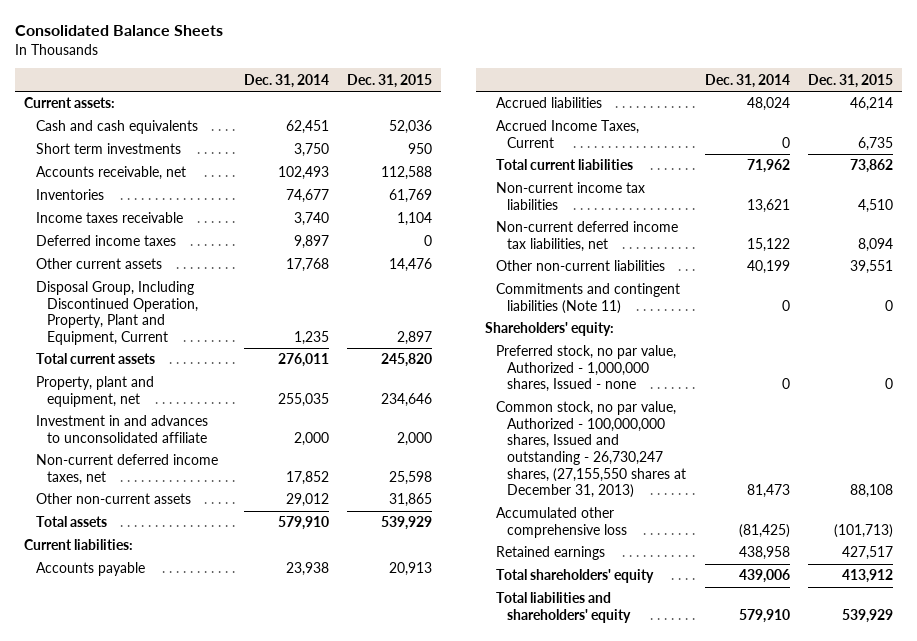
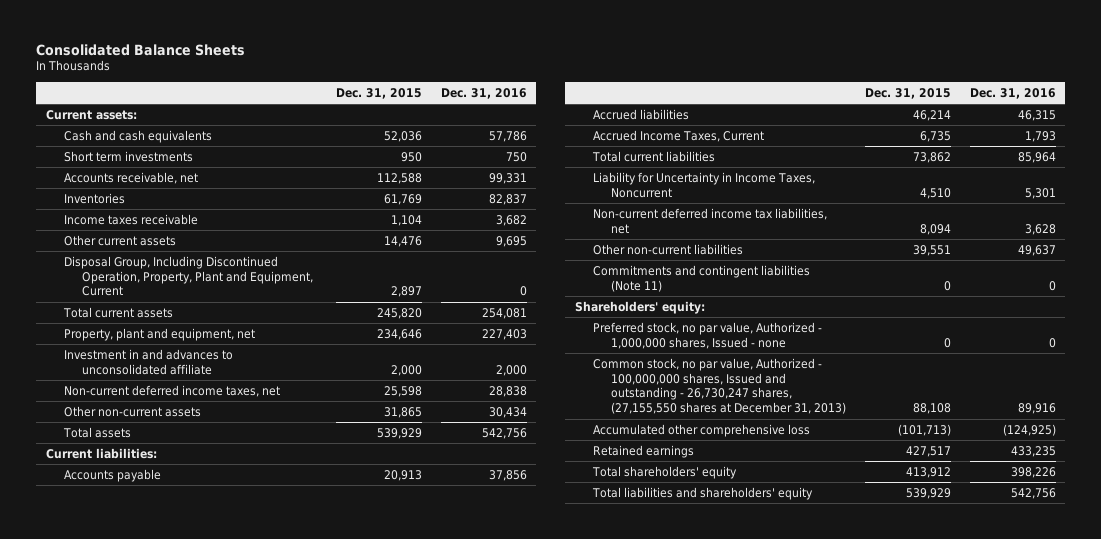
[244,73,330,88] Dec. 31, 2014 -> none
none -> [440,88,527,100] Dec. 31, 2016
[35,235,176,247] Deferred income taxes -> none
[495,182,645,210] Non-current income tax liabilities -> [592,171,815,198] Liability for Uncertainty in Income Taxes, Noncurrent

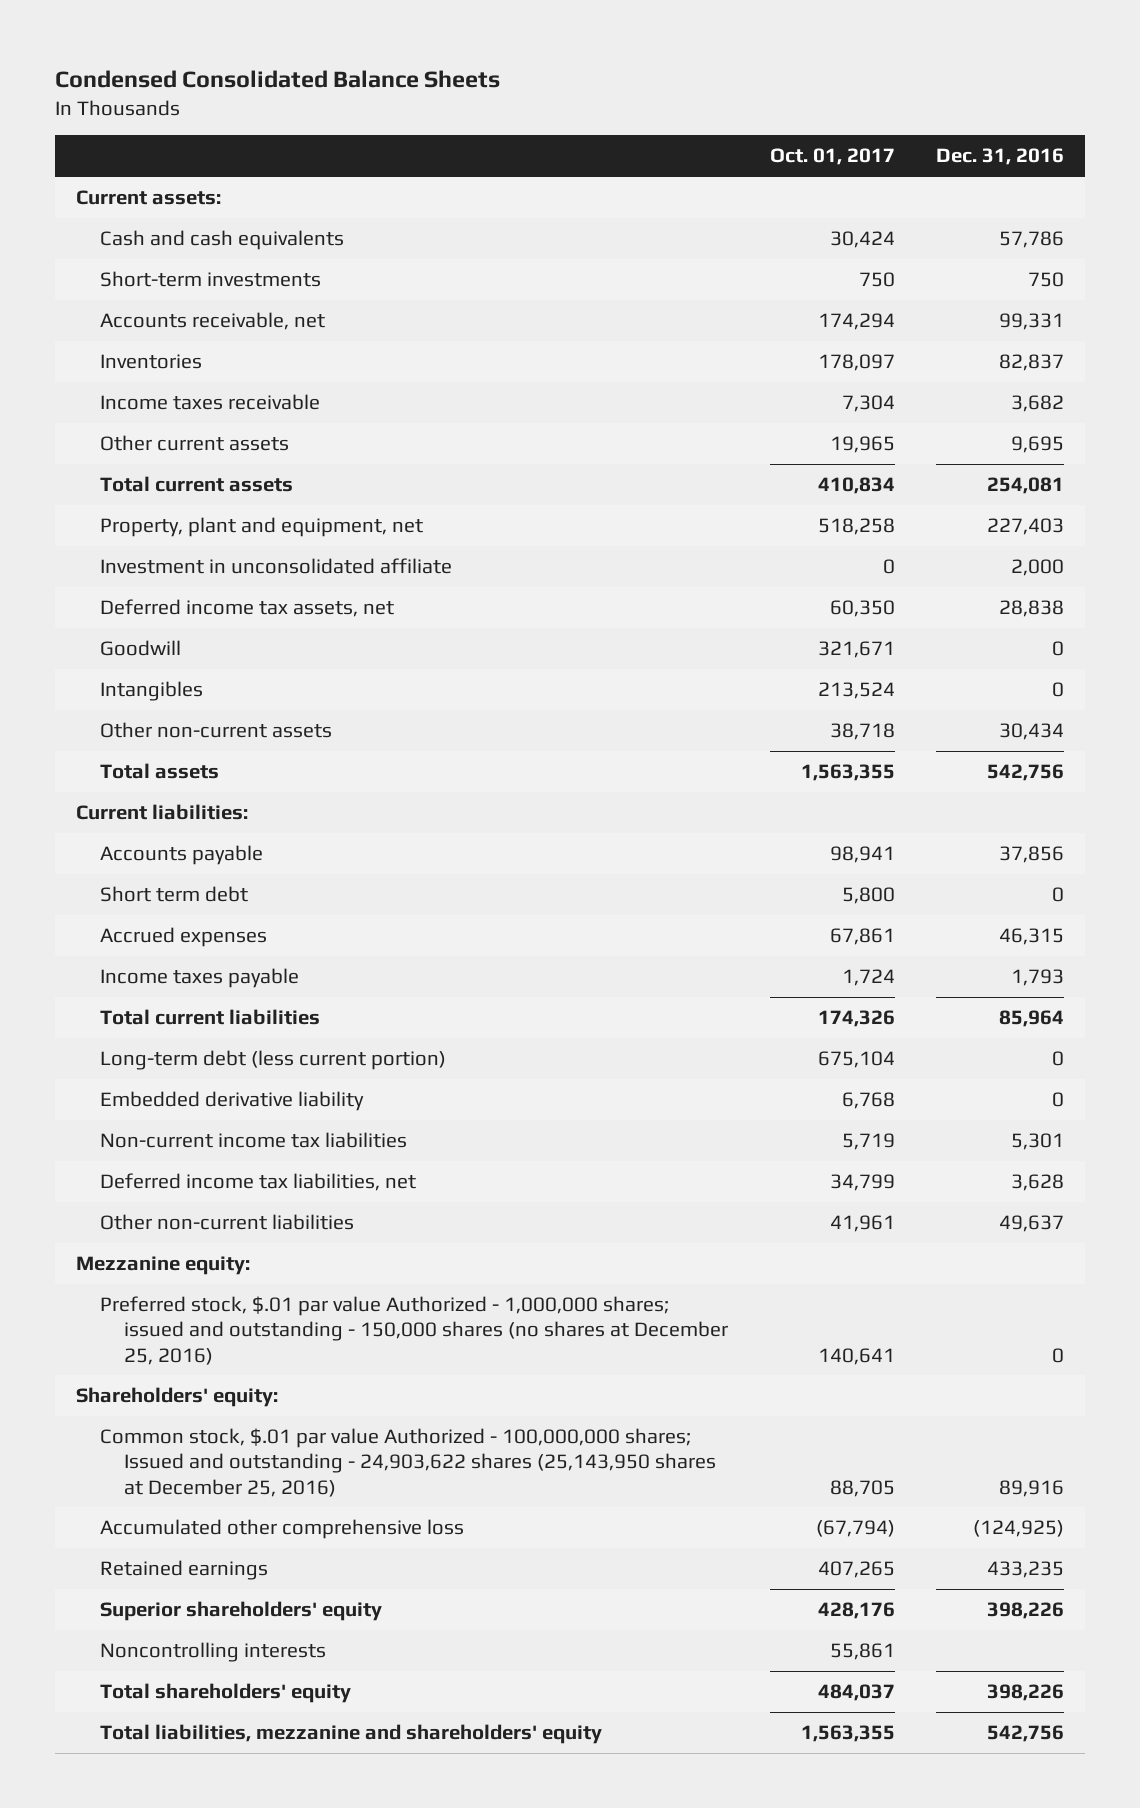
[36,43,246,56] Consolidated Balance Sheets -> [55,70,501,89] Condensed Consolidated Balance Sheets
[335,88,422,100] Dec. 31, 2015 -> none
none -> [769,148,895,166] Oct. 01, 2017
[63,150,193,162] Short term investments -> [99,270,321,287] Short-term investments
[63,255,313,297] Disposal Group, Including Discontinued Operation, Property, Plant and Equipment, Current -> none
[63,348,233,375] Investment in and advances to unconsolidated affiliate -> [99,557,452,574] Investment in unconsolidated affiliate
[63,384,280,397] Non-current deferred income taxes, net -> [99,598,394,617] Deferred income tax assets, net
none -> [99,639,181,656] Goodwill
none -> [99,680,203,701] Intangibles
none -> [99,885,248,902] Short term debt
[592,108,689,120] Accrued liabilities -> [99,926,267,947] Accrued expenses
[592,129,764,142] Accrued Income Taxes, Current -> [99,967,299,988] Income taxes payable
none -> [99,1049,446,1070] Long-term debt (less current portion)
none -> [99,1090,364,1111] Embedded derivative liability
[592,171,815,198] Liability for Uncertainty in Income Taxes, Noncurrent -> [99,1131,407,1148] Non-current income tax liabilities
[592,207,827,234] Non-current deferred income tax liabilities, net -> [99,1172,416,1191] Deferred income tax liabilities, net
[592,264,810,292] Commitments and contingent liabilities (Note 11) -> none
none -> [76,1255,251,1275] Mezzanine equity:
none -> [99,1295,728,1365] Preferred stock, $.01 par value Authorized - 1,000,000 shares; issued and outstanding - 150,000 shares (no shares at December 25, 2016)
[592,321,822,349] Preferred stock, no par value, Authorized - 1,000,000 shares, Issued - none -> none
[592,357,847,415] Common stock, no par value, Authorized - 100,000,000 shares, Issued and outstanding - 26,730,247 shares, (27,155,550 shares at December 31, 2013) -> [99,1427,716,1497] Common stock, $.01 par value Authorized - 100,000,000 shares; Issued and outstanding - 24,903,622 shares (25,143,950 shares at December 25, 2016)
none -> [99,1600,382,1621] Superior shareholders' equity
none -> [99,1641,326,1662] Noncontrolling interests
[591,486,813,500] Total liabilities and shareholders' equity -> [99,1723,602,1744] Total liabilities, mezzanine and shareholders' equity

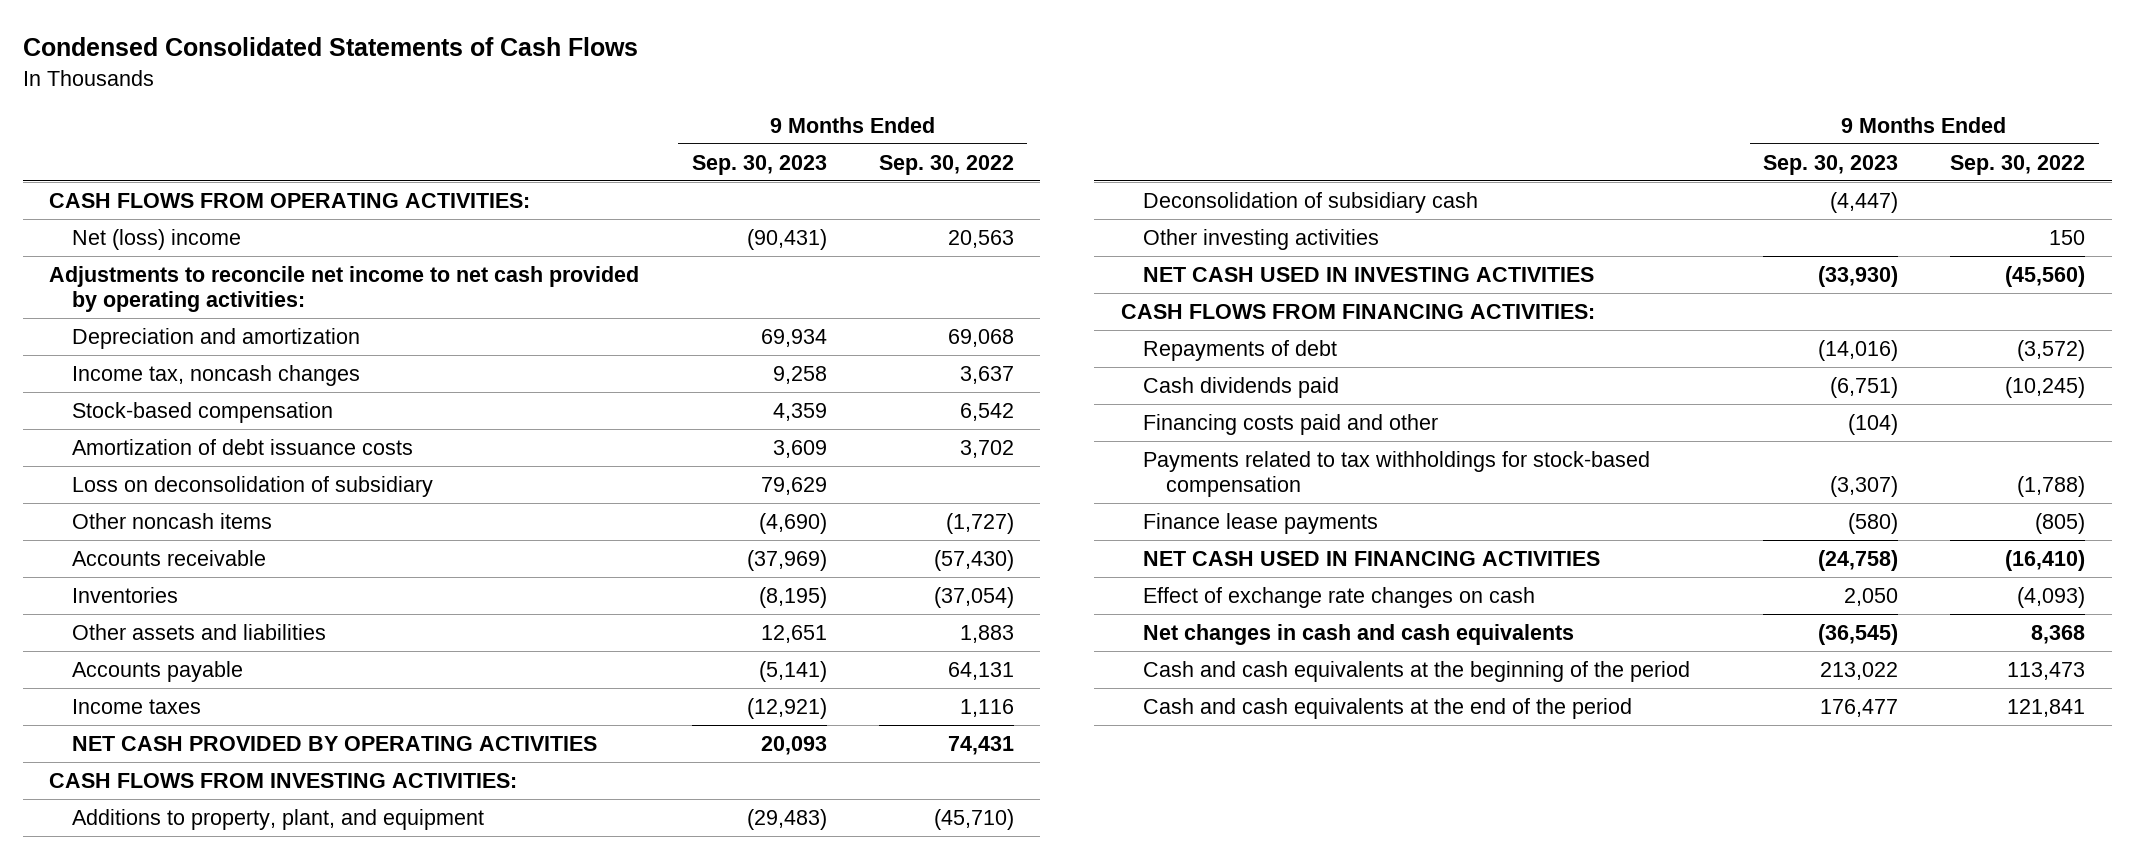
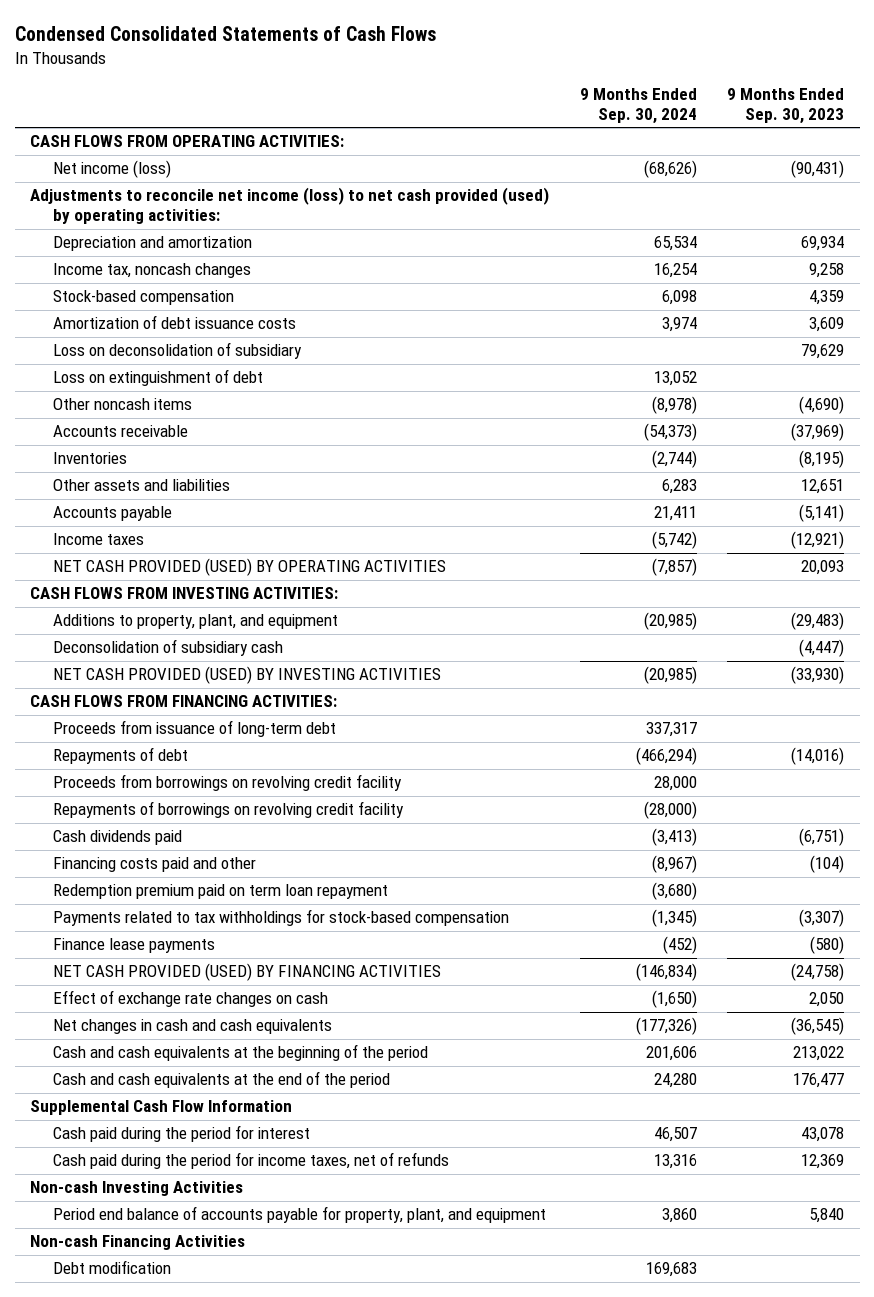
[879,154,1015,175] Sep. 30, 2022 -> none
none -> [579,87,697,124] 9 Months Ended Sep. 30, 2024
[72,228,242,250] Net (loss) income -> [52,160,171,179] Net income (loss)
[49,265,640,312] Adjustments to reconcile net income to net cash provided by operating activities: -> [29,187,549,225] Adjustments to reconcile net income (loss) to net cash provided (used) by operating activities:
none -> [52,369,263,387] Loss on extinguishment of debt
[72,735,598,751] NET CASH PROVIDED BY OPERATING ACTIVITIES -> [52,558,446,577] NET CASH PROVIDED (USED) BY OPERATING ACTIVITIES
[1143,228,1380,250] Other investing activities -> none
[1143,266,1595,282] NET CASH USED IN INVESTING ACTIVITIES -> [52,666,441,685] NET CASH PROVIDED (USED) BY INVESTING ACTIVITIES
none -> [52,720,336,738] Proceeds from issuance of long-term debt
none -> [52,774,402,792] Proceeds from borrowings on revolving credit facility
none -> [52,801,404,819] Repayments of borrowings on revolving credit facility
none -> [52,884,388,900] Redemption premium paid on term loan repayment
[1143,550,1601,566] NET CASH USED IN FINANCING ACTIVITIES -> [52,963,441,982] NET CASH PROVIDED (USED) BY FINANCING ACTIVITIES
none -> [29,1100,292,1116] Supplemental Cash Flow Information
none -> [52,1125,310,1143] Cash paid during the period for interest
none -> [52,1152,449,1170] Cash paid during the period for income taxes, net of refunds
none -> [29,1181,243,1197] Non-cash Investing Activities
none -> [52,1206,546,1224] Period end balance of accounts payable for property, plant, and equipment
none -> [29,1235,245,1251] Non-cash Financing Activities
none -> [52,1260,171,1275] Debt modification

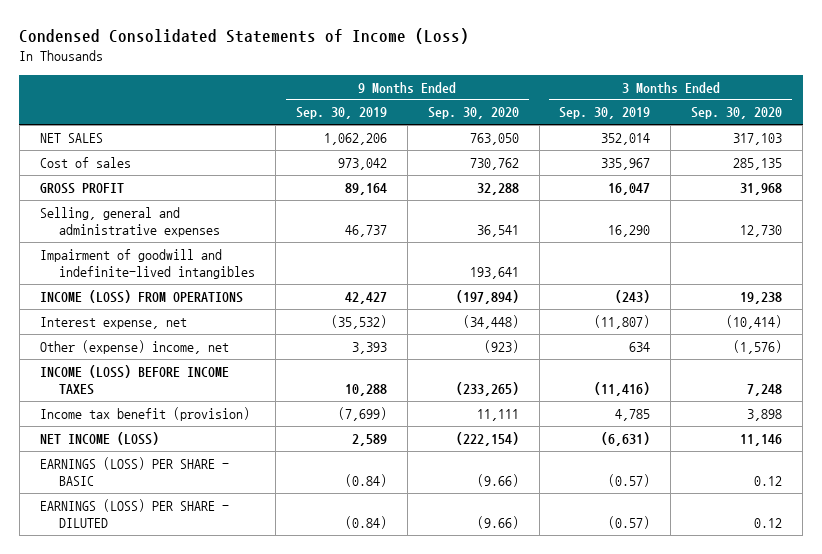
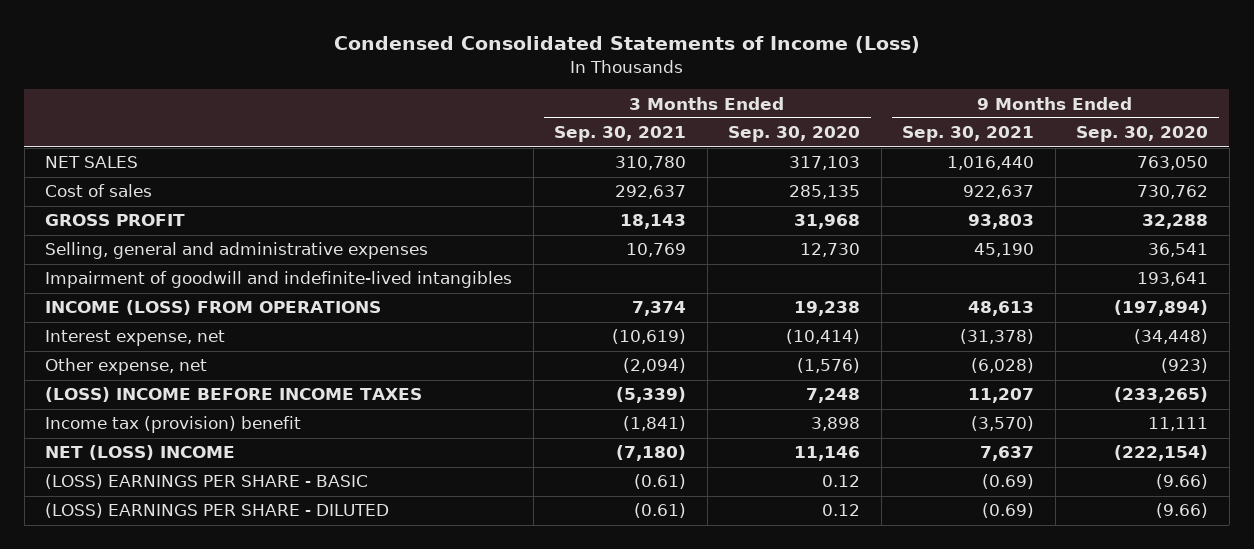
[295,107,387,120] Sep. 30, 2019 -> none
[559,107,651,120] Sep. 30, 2019 -> none
none -> [554,126,687,143] Sep. 30, 2021
none -> [902,126,1035,143] Sep. 30, 2021
[39,339,229,354] Other (expense) income, net -> [45,358,208,376] Other expense, net
[39,364,229,396] INCOME (LOSS) BEFORE INCOME TAXES -> [45,387,423,403] (LOSS) INCOME BEFORE INCOME TAXES
[39,406,250,421] Income tax benefit (provision) -> [45,416,302,434] Income tax (provision) benefit
[39,431,159,445] NET INCOME (LOSS) -> [45,445,236,461] NET (LOSS) INCOME
[39,456,229,487] EARNINGS (LOSS) PER SHARE - BASIC -> [45,474,369,490] (LOSS) EARNINGS PER SHARE - BASIC
[39,498,229,529] EARNINGS (LOSS) PER SHARE - DILUTED -> [45,503,390,519] (LOSS) EARNINGS PER SHARE - DILUTED

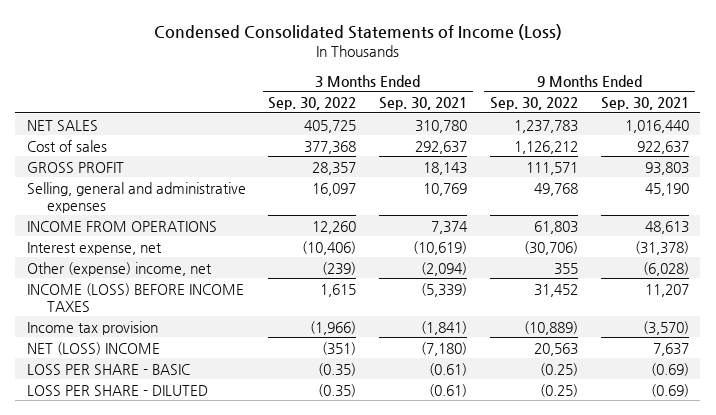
[728,126,861,143] Sep. 30, 2020 -> none
[1076,126,1209,143] Sep. 30, 2020 -> none
none -> [268,97,357,111] Sep. 30, 2022
none -> [490,97,579,111] Sep. 30, 2022
[45,271,513,289] Impairment of goodwill and indefinite-lived intangibles -> none
[45,300,382,316] INCOME (LOSS) FROM OPERATIONS -> [26,220,217,232] INCOME FROM OPERATIONS
[45,358,208,376] Other expense, net -> [26,261,212,276] Other (expense) income, net
[45,387,423,403] (LOSS) INCOME BEFORE INCOME TAXES -> [26,282,244,312] INCOME (LOSS) BEFORE INCOME TAXES
[45,416,302,434] Income tax (provision) benefit -> [26,320,158,335] Income tax provision
[45,474,369,490] (LOSS) EARNINGS PER SHARE - BASIC -> [26,363,190,375] LOSS PER SHARE - BASIC
[45,503,390,519] (LOSS) EARNINGS PER SHARE - DILUTED -> [26,384,208,396] LOSS PER SHARE - DILUTED

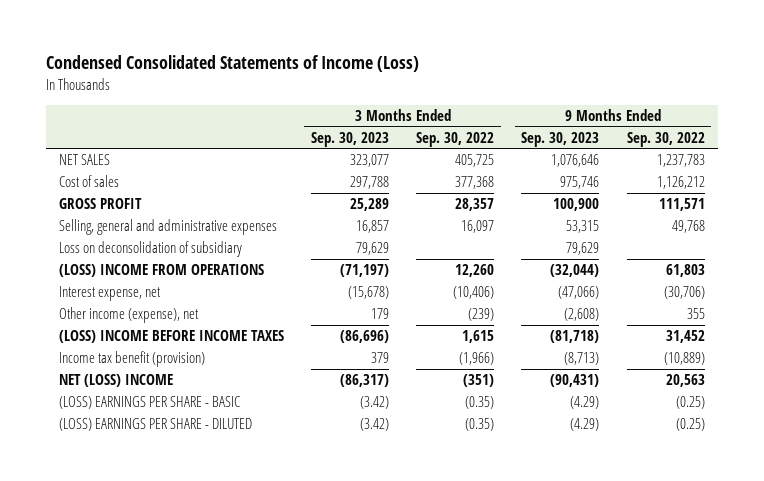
[379,97,468,111] Sep. 30, 2021 -> none
[601,97,690,111] Sep. 30, 2021 -> none
none -> [311,131,390,147] Sep. 30, 2023
none -> [521,131,600,147] Sep. 30, 2023
none -> [59,241,243,258] Loss on deconsolidation of subsidiary
[26,220,217,232] INCOME FROM OPERATIONS -> [59,264,265,278] (LOSS) INCOME FROM OPERATIONS
[26,261,212,276] Other (expense) income, net -> [59,307,200,324] Other income (expense), net
[26,282,244,312] INCOME (LOSS) BEFORE INCOME TAXES -> [59,330,285,344] (LOSS) INCOME BEFORE INCOME TAXES
[26,320,158,335] Income tax provision -> [59,351,206,368] Income tax benefit (provision)
[26,363,190,375] LOSS PER SHARE - BASIC -> [59,396,241,410] (LOSS) EARNINGS PER SHARE - BASIC
[26,384,208,396] LOSS PER SHARE - DILUTED -> [59,418,253,432] (LOSS) EARNINGS PER SHARE - DILUTED

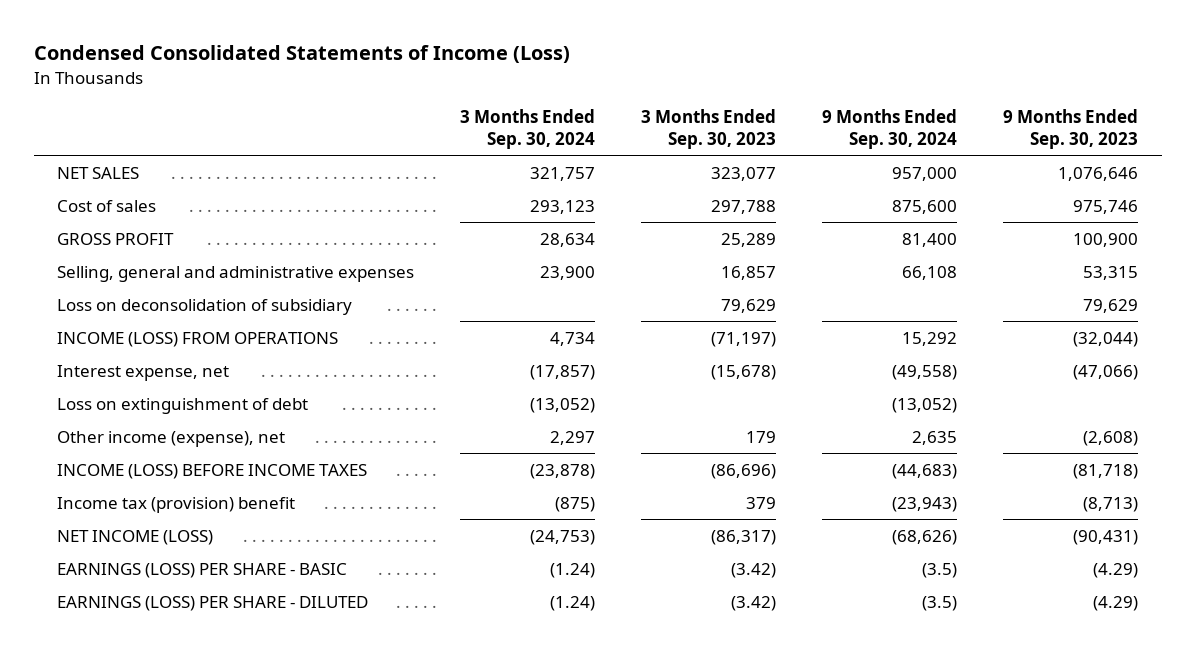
[416,131,495,147] Sep. 30, 2022 -> none
[626,131,705,147] Sep. 30, 2022 -> none
none -> [459,109,595,150] 3 Months Ended Sep. 30, 2024
none -> [822,109,958,150] 9 Months Ended Sep. 30, 2024
[59,264,265,278] (LOSS) INCOME FROM OPERATIONS -> [56,331,338,347] INCOME (LOSS) FROM OPERATIONS
none -> [56,397,308,414] Loss on extinguishment of debt
[59,330,285,344] (LOSS) INCOME BEFORE INCOME TAXES -> [56,463,367,479] INCOME (LOSS) BEFORE INCOME TAXES
[59,351,206,368] Income tax benefit (provision) -> [56,496,295,513] Income tax (provision) benefit
[59,374,174,388] NET (LOSS) INCOME -> [56,529,213,545] NET INCOME (LOSS)
[59,396,241,410] (LOSS) EARNINGS PER SHARE - BASIC -> [56,562,347,578] EARNINGS (LOSS) PER SHARE - BASIC
[59,418,253,432] (LOSS) EARNINGS PER SHARE - DILUTED -> [56,595,368,611] EARNINGS (LOSS) PER SHARE - DILUTED

